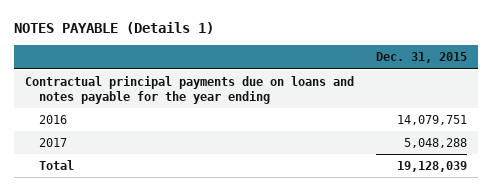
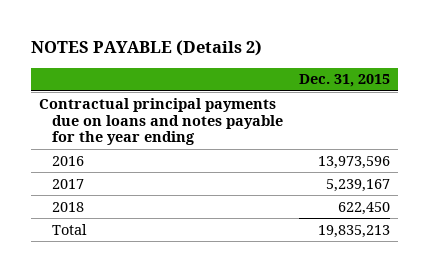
[14,22,215,35] NOTES PAYABLE (Details 1) -> [30,40,262,57] NOTES PAYABLE (Details 2)
[396,115,467,126] 14,079,751 -> [318,155,391,169] 13,973,596
[403,138,467,149] 5,048,288 -> [326,178,391,192] 5,239,167
none -> [52,201,85,212] 2018
[396,161,467,173] 19,128,039 -> [318,224,391,238] 19,835,213

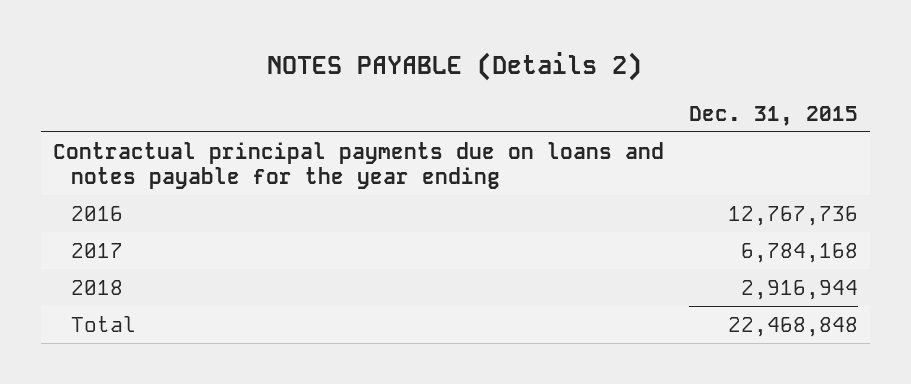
[318,155,391,169] 13,973,596 -> [727,205,858,226] 12,767,736
[326,178,391,192] 5,239,167 -> [740,242,858,263] 6,784,168
[338,201,391,215] 622,450 -> [740,279,858,300] 2,916,944
[318,224,391,238] 19,835,213 -> [727,316,858,337] 22,468,848

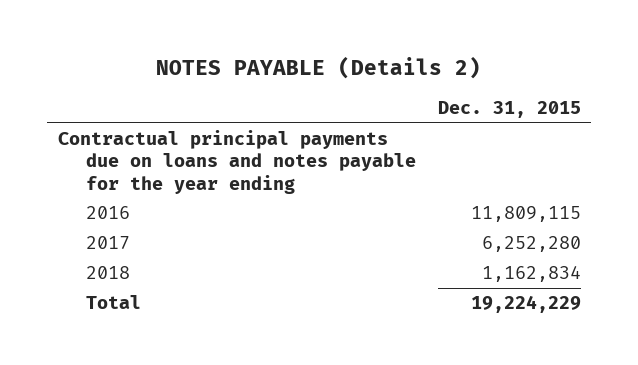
[727,205,858,226] 12,767,736 -> [470,206,581,223] 11,809,115
[740,242,858,263] 6,784,168 -> [481,236,581,253] 6,252,280
[740,279,858,300] 2,916,944 -> [481,266,581,283] 1,162,834
[727,316,858,337] 22,468,848 -> [470,295,581,314] 19,224,229

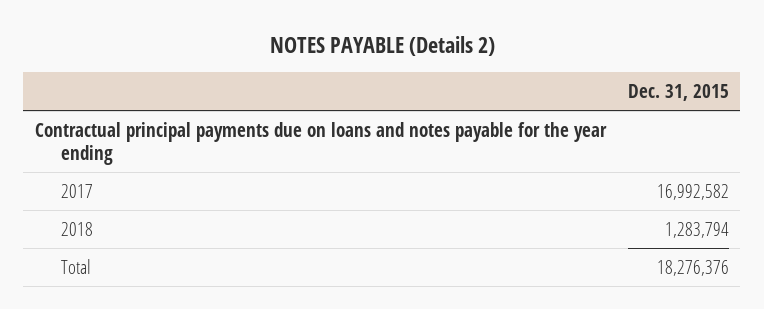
[86,206,131,220] 2016 -> none
[481,236,581,253] 6,252,280 -> [657,183,730,200] 16,992,582
[481,266,581,283] 1,162,834 -> [665,221,730,238] 1,283,794
[470,295,581,314] 19,224,229 -> [657,259,730,276] 18,276,376

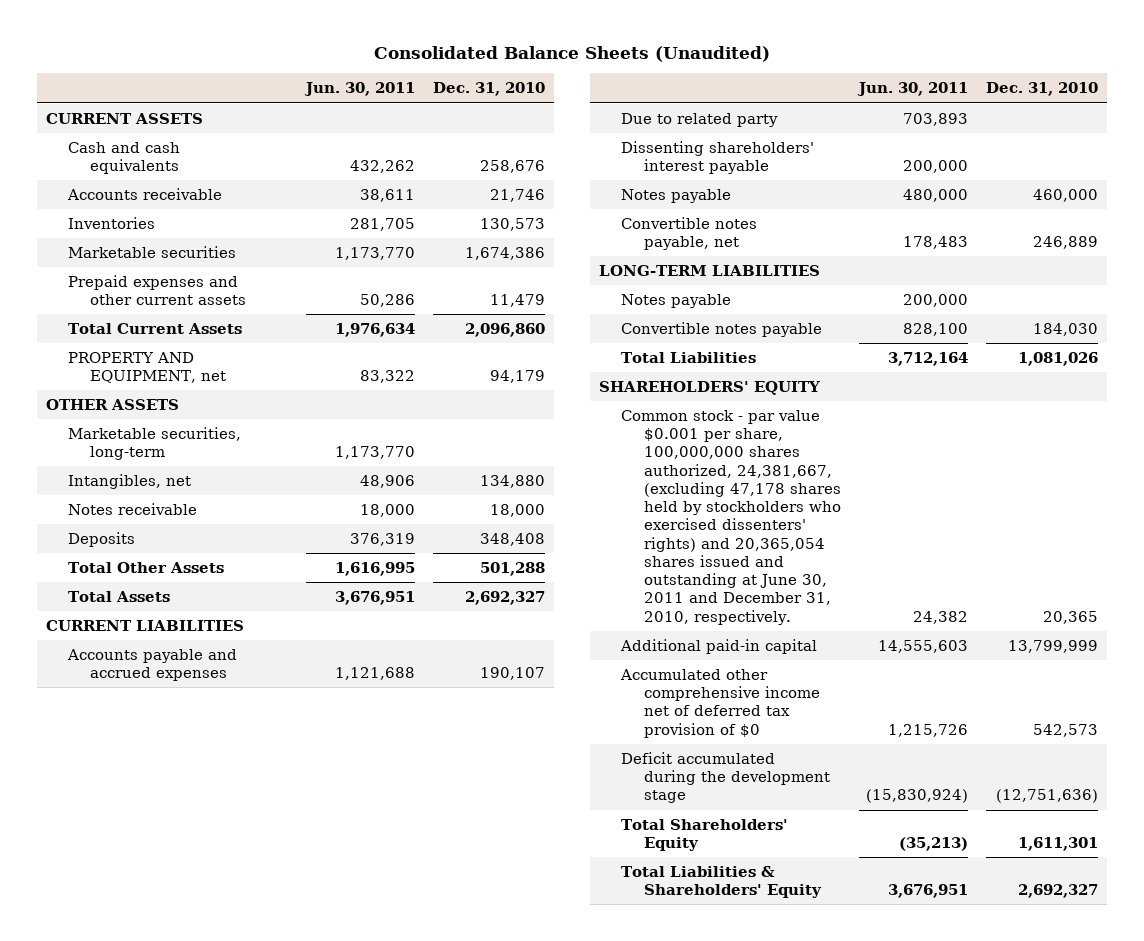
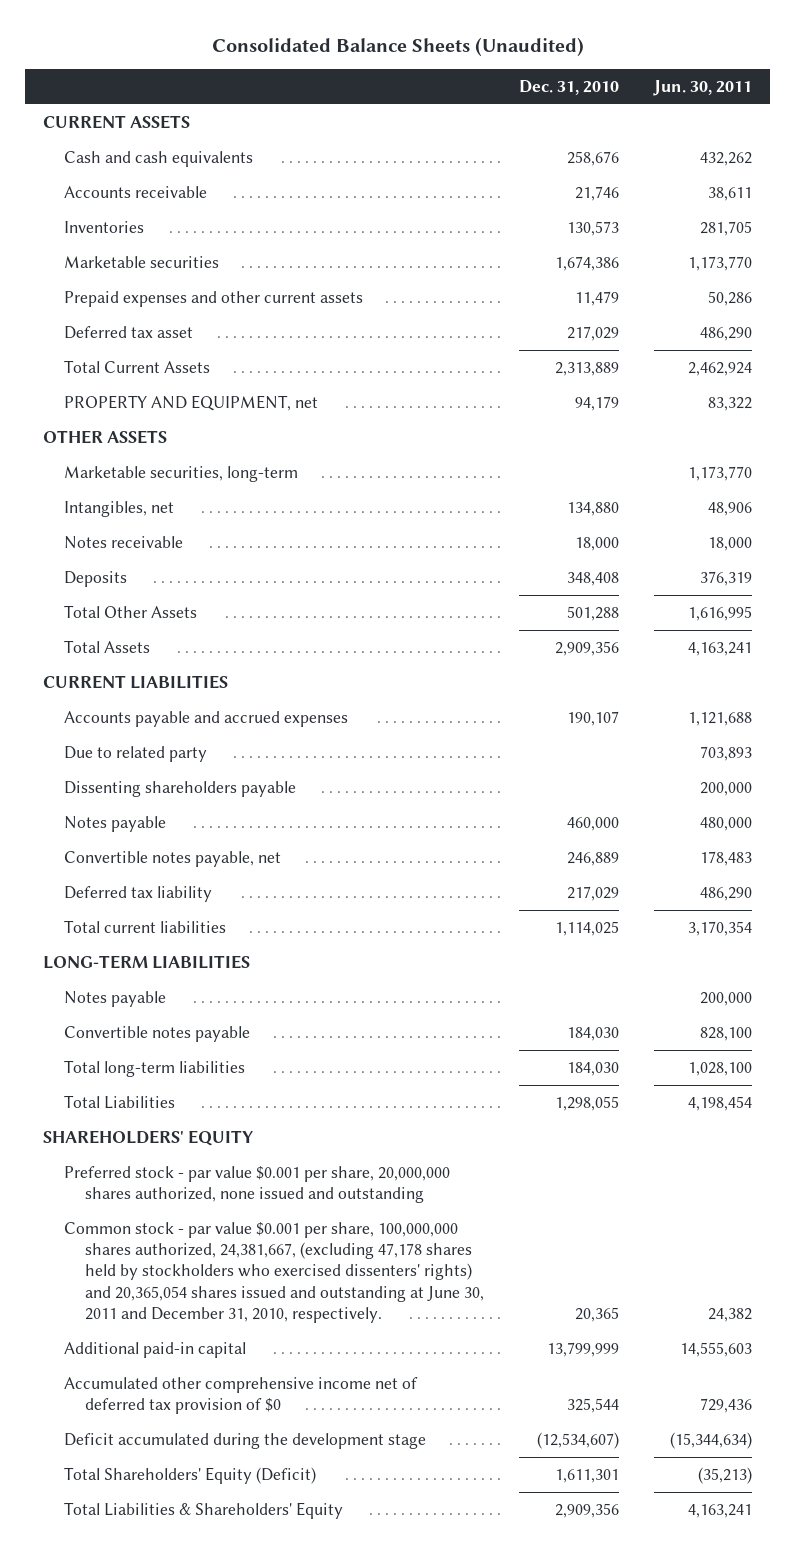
none -> [63,325,193,339] Deferred tax asset
[334,322,415,337] 1,976,634 -> [688,361,753,376] 2,462,924
[464,322,545,337] 2,096,860 -> [555,361,620,376] 2,313,889
[334,590,415,605] 3,676,951 -> [688,641,753,656] 4,163,241
[464,590,545,605] 2,692,327 -> [555,640,620,656] 2,909,356
[621,140,815,175] Dissenting shareholders' interest payable -> [63,780,296,797] Dissenting shareholders payable
none -> [63,885,212,902] Deferred tax liability
none -> [63,919,226,933] Total current liabilities
none -> [63,1059,245,1077] Total long-term liabilities
[887,351,968,366] 3,712,164 -> [688,1095,753,1111] 4,198,454
[1017,351,1098,366] 1,081,026 -> [555,1095,620,1111] 1,298,055
none -> [63,1165,450,1204] Preferred stock - par value $0.001 per share, 20,000,000 shares authorized, none issued and outstanding
[887,723,968,737] 1,215,726 -> [700,1398,753,1414] 729,436
[1032,723,1098,737] 542,573 -> [567,1398,620,1414] 325,544
[865,789,968,804] (15,830,924) -> [670,1431,753,1449] (15,344,634)
[995,789,1098,804] (12,751,636) -> [537,1431,620,1449] (12,534,607)
[621,818,789,852] Total Shareholders' Equity -> [63,1466,316,1484] Total Shareholders' Equity (Deficit)
[887,884,968,899] 3,676,951 -> [688,1503,753,1518] 4,163,241
[1017,884,1098,899] 2,692,327 -> [555,1502,620,1518] 2,909,356

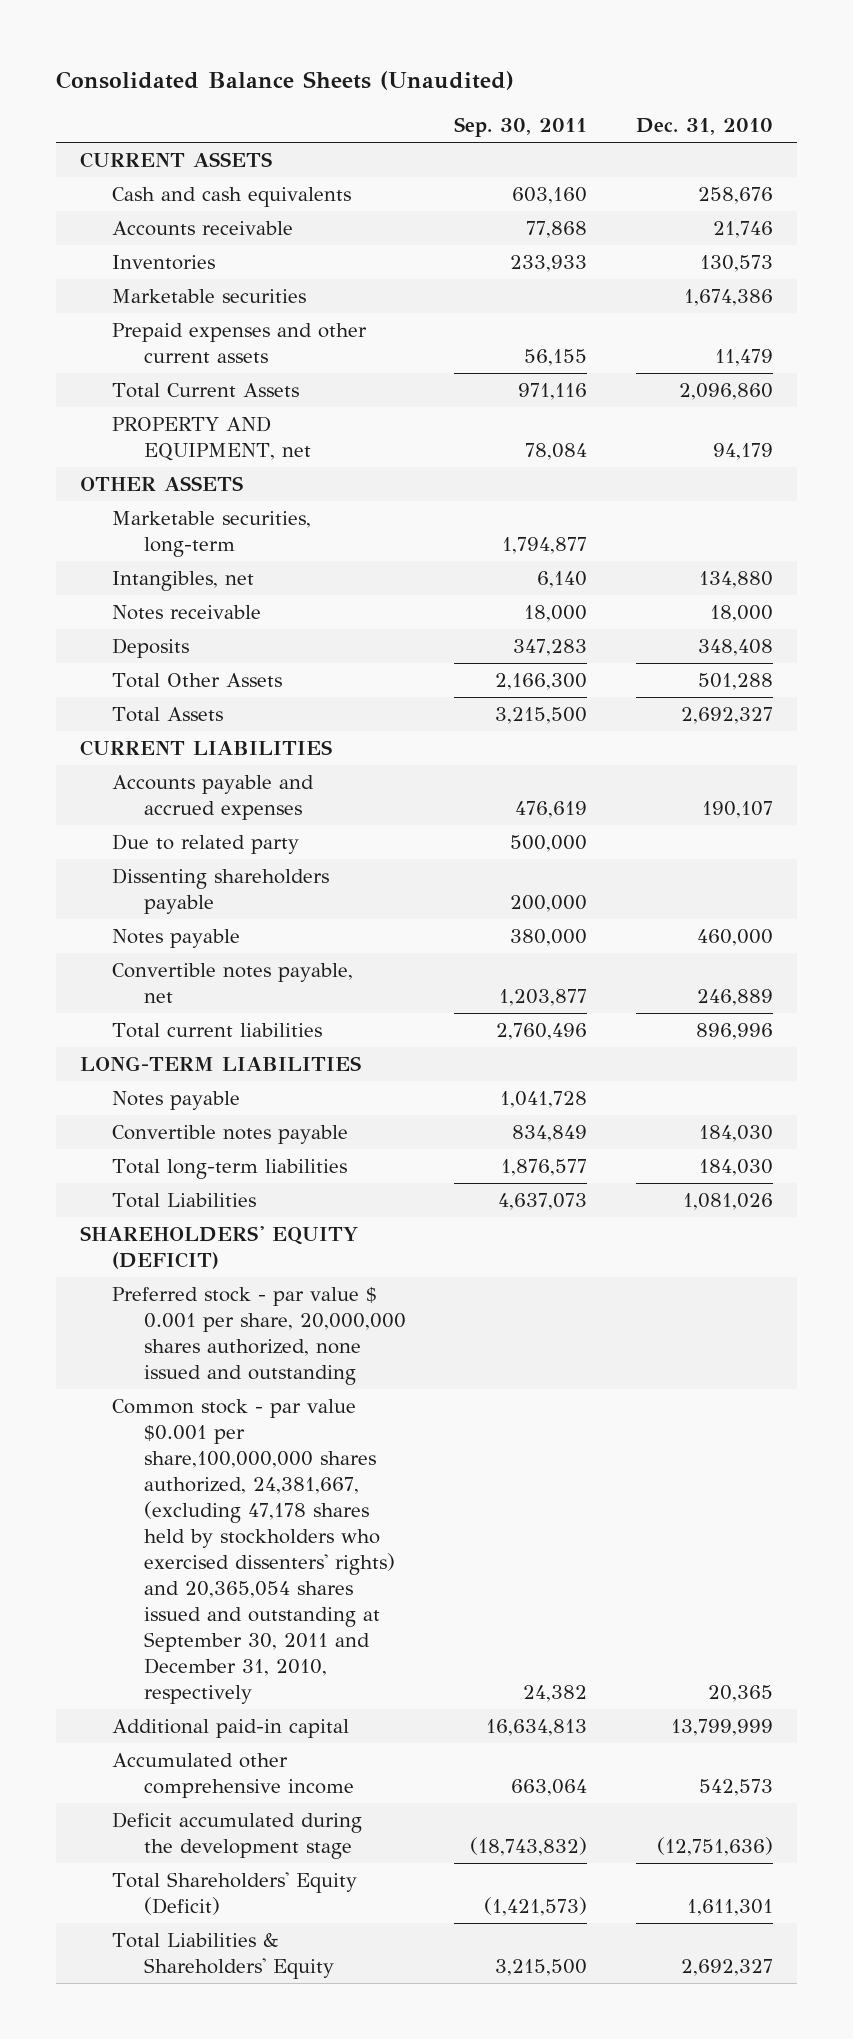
[653,80,753,97] Jun. 30, 2011 -> none
none -> [454,116,588,137] Sep. 30, 2011
[63,325,193,339] Deferred tax asset -> none
[555,361,620,376] 2,313,889 -> [678,383,773,401] 2,096,860
[555,640,620,656] 2,909,356 -> [680,707,773,725] 2,692,327
[63,885,212,902] Deferred tax liability -> none
[555,920,620,936] 1,114,025 -> [695,1023,773,1041] 896,996
[555,1095,620,1111] 1,298,055 -> [682,1193,773,1211] 1,081,026
[42,1129,253,1146] SHAREHOLDERS' EQUITY -> [80,1226,359,1270] SHAREHOLDERS' EQUITY (DEFICIT)
[63,1165,450,1204] Preferred stock - par value $0.001 per share, 20,000,000 shares authorized, none issued and outstanding -> [112,1287,407,1386] Preferred stock - par value $ 0.001 per share, 20,000,000 shares authorized, none issued and outstanding
[63,1221,484,1323] Common stock - par value $0.001 per share, 100,000,000 shares authorized, 24,381,667, (excluding 47,178 shares held by stockholders who exercised dissenters' rights) and 20,365,054 shares issued and outstanding at June 30, 2011 and December 31, 2010, respectively. -> [112,1399,396,1705] Common stock - par value $0.001 per share,100,000,000 shares authorized, 24,381,667, (excluding 47,178 shares held by stockholders who exercised dissenters' rights) and 20,365,054 shares issued and outstanding at September 30, 2011 and December 31, 2010, respectively
[63,1376,418,1415] Accumulated other comprehensive income net of deferred tax provision of $0 -> [112,1753,355,1799] Accumulated other comprehensive income
[567,1398,620,1414] 325,544 -> [698,1779,773,1797] 542,573
[537,1431,620,1449] (12,534,607) -> [656,1837,773,1857] (12,751,636)
[555,1502,620,1518] 2,909,356 -> [680,1959,773,1977] 2,692,327

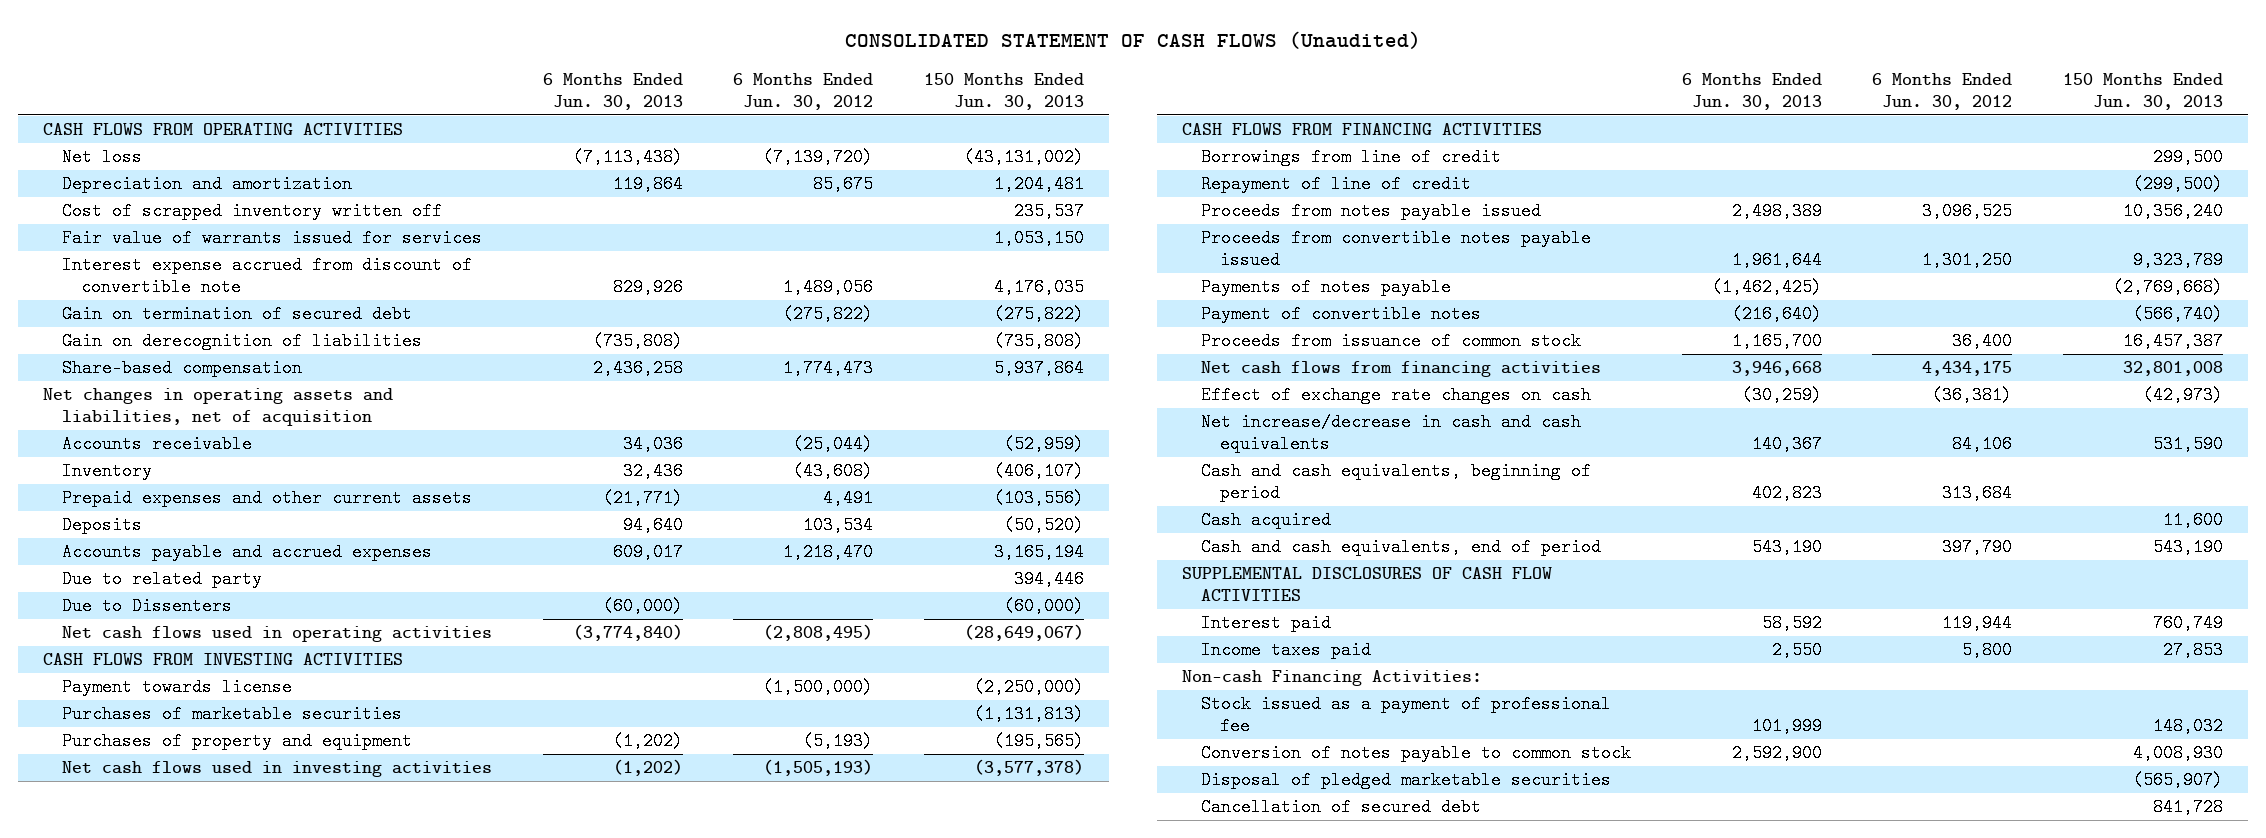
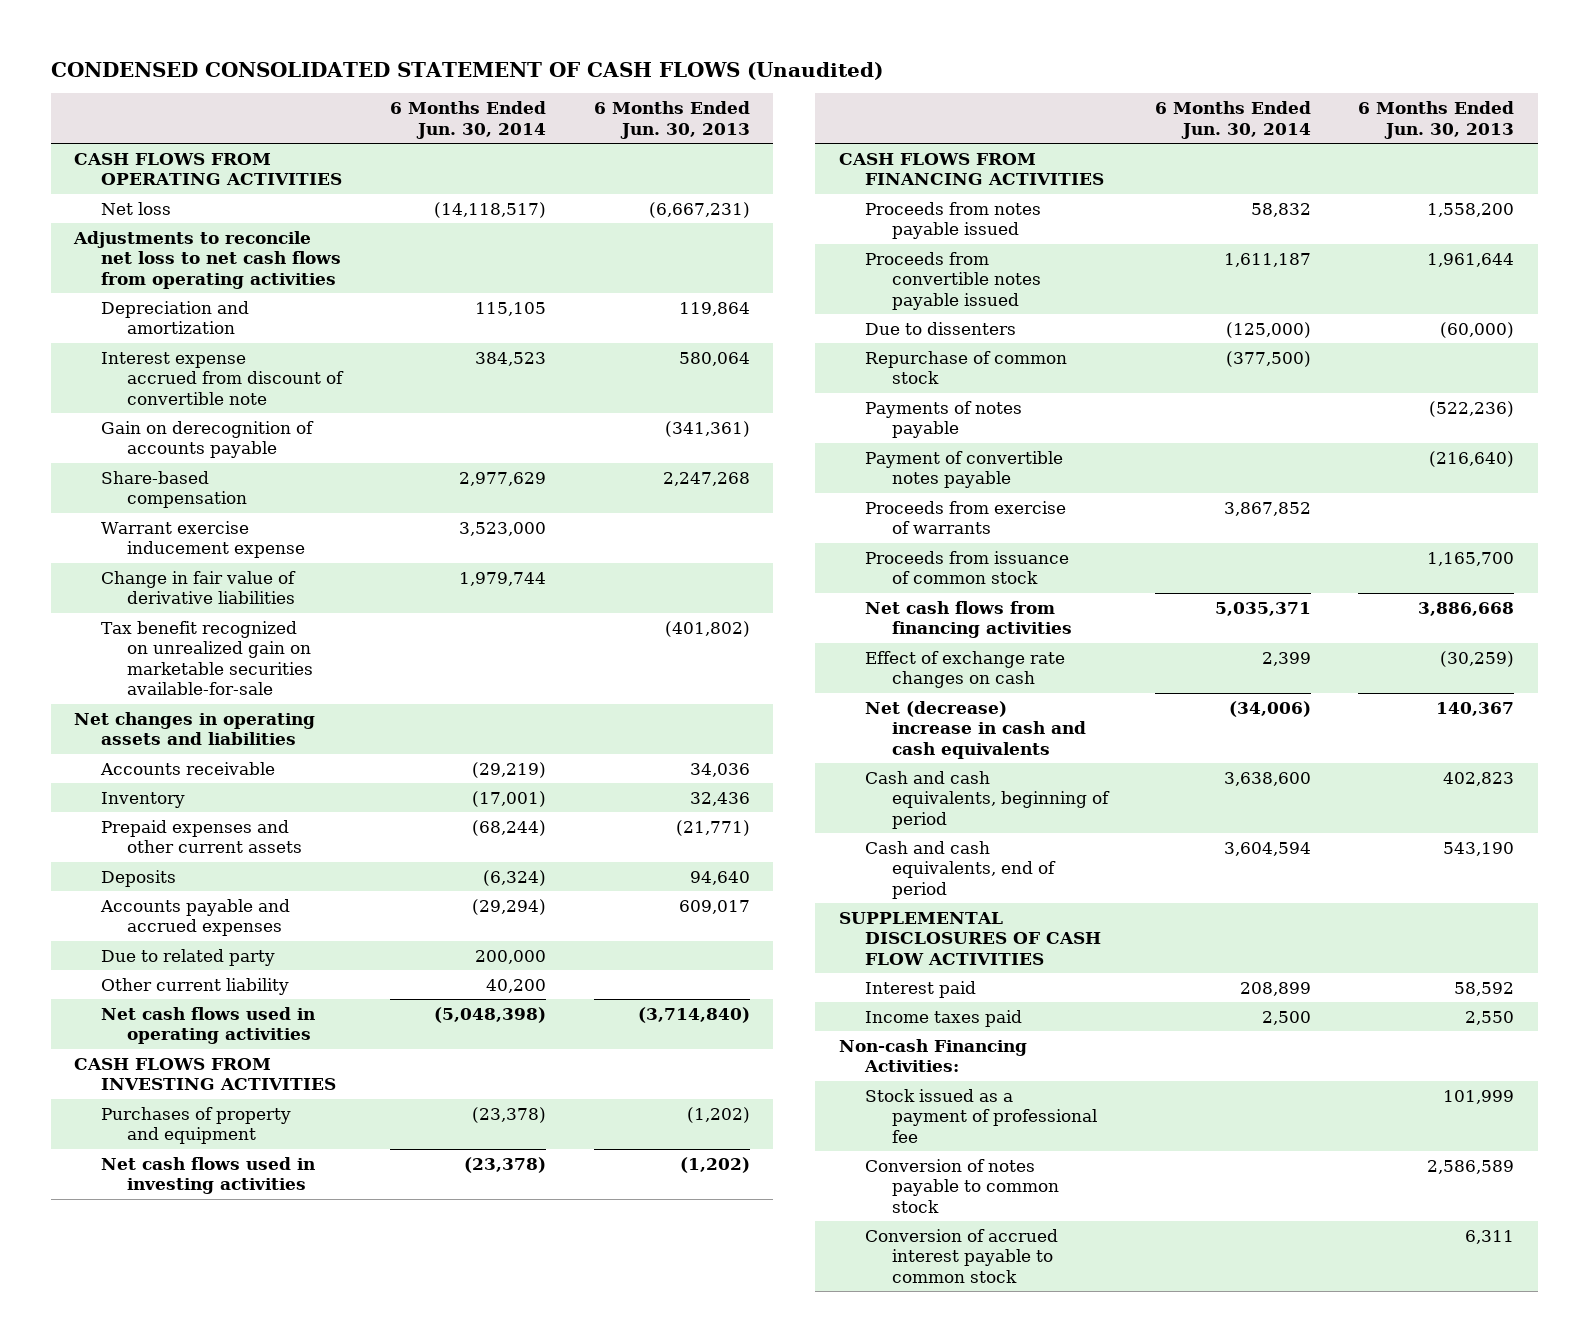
[844,30,1421,49] CONSOLIDATED STATEMENT OF CASH FLOWS (Unaudited) -> [50,61,883,80] CONDENSED CONSOLIDATED STATEMENT OF CASH FLOWS (Unaudited)
[733,72,874,110] 6 Months Ended Jun. 30, 2012 -> none
[924,72,1085,110] 150 Months Ended Jun. 30, 2013 -> none
none -> [390,101,547,139] 6 Months Ended Jun. 30, 2014
[572,148,683,167] (7,113,438) -> [648,201,750,218] (6,667,231)
none -> [73,230,341,289] Adjustments to reconcile net loss to net cash flows from operating activities
[62,202,443,221] Cost of scrapped inventory written off -> none
[62,229,483,248] Fair value of warrants issued for services -> none
[62,305,413,324] Gain on termination of secured debt -> none
[612,278,683,297] 829,926 -> [678,351,750,366] 580,064
[62,332,423,351] Gain on derecognition of liabilities -> [100,420,314,459] Gain on derecognition of accounts payable
[592,332,683,351] (735,808) -> [664,420,750,437] (341,361)
[592,359,683,378] 2,436,258 -> [662,471,750,486] 2,247,268
none -> [100,520,306,559] Warrant exercise inducement expense
none -> [100,570,296,605] Change in fair value of derivative liabilities
none -> [100,620,314,696] Tax benefit recognized on unrealized gain on marketable securities available-for-sale
[42,388,393,427] Net changes in operating assets and liabilities, net of acquisition -> [74,711,316,746] Net changes in operating assets and liabilities
[62,597,233,616] Due to Dissenters -> none
none -> [100,977,289,995] Other current liability
[572,624,683,642] (3,774,840) -> [637,1006,750,1023] (3,714,840)
[62,678,293,697] Payment towards license -> none
[62,705,403,724] Purchases of marketable securities -> none
[1201,148,1502,167] Borrowings from line of credit -> none
[1201,175,1472,194] Repayment of line of credit -> none
[1731,202,1822,221] 2,498,389 -> [1427,202,1515,217] 1,558,200
none -> [865,321,1017,335] Due to dissenters
none -> [865,350,1068,385] Repurchase of common stock
[1711,278,1822,297] (1,462,425) -> [1429,400,1515,417] (522,236)
[1201,305,1482,324] Payment of convertible notes -> [865,450,1064,489] Payment of convertible notes payable
none -> [865,500,1067,535] Proceeds from exercise of warrants
[1731,361,1822,377] 3,946,668 -> [1418,601,1515,616] 3,886,668
[1201,413,1582,454] Net increase/decrease in cash and cash equivalents -> [865,700,1086,759] Net (decrease) increase in cash and cash equivalents
[1201,511,1332,530] Cash acquired -> none
[1201,771,1612,790] Disposal of pledged marketable securities -> none
[1201,798,1482,817] Cancellation of secured debt -> none
[1731,744,1822,763] 2,592,900 -> [1427,1159,1515,1174] 2,586,589
none -> [865,1228,1059,1283] Conversion of accrued interest payable to common stock

